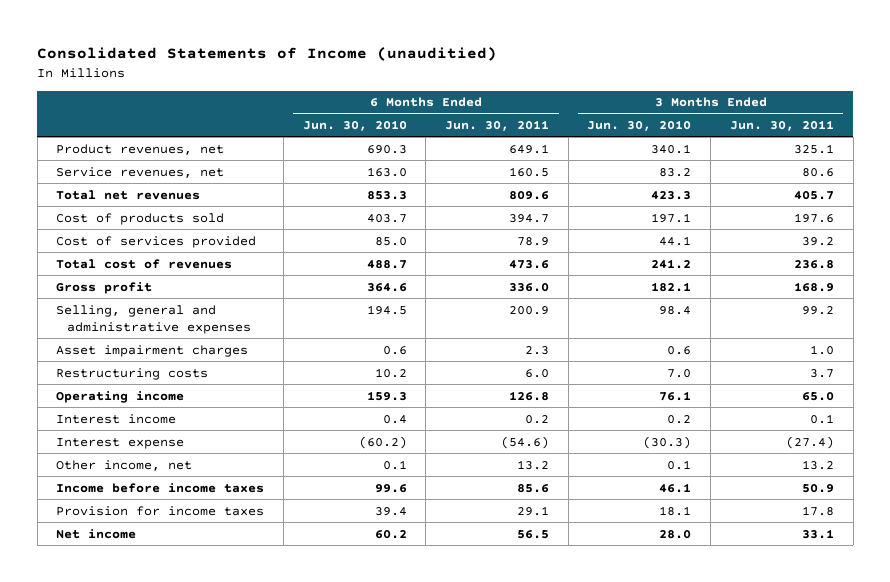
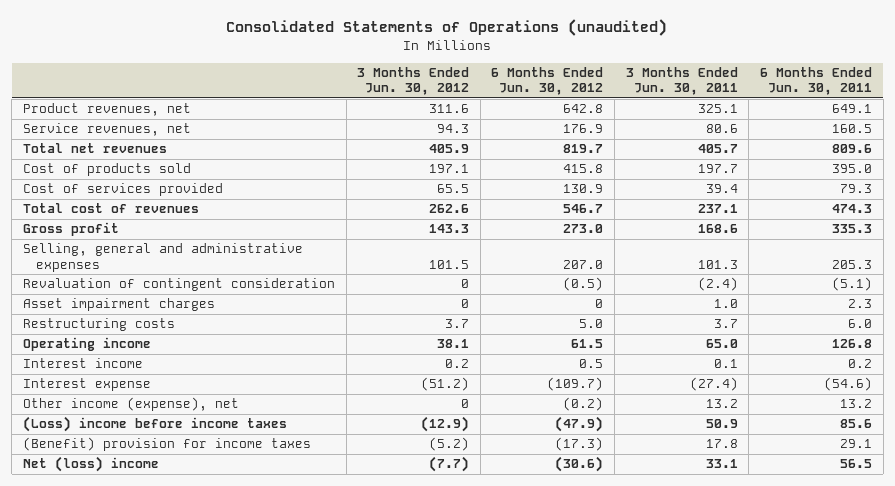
[37,47,498,62] Consolidated Statements of Income (unauditied) -> [226,18,668,36] Consolidated Statements of Operations (unaudited)
[302,120,407,132] Jun. 30, 2010 -> none
[587,120,692,132] Jun. 30, 2010 -> none
none -> [357,67,470,96] 3 Months Ended Jun. 30, 2012
none -> [491,67,604,96] 6 Months Ended Jun. 30, 2012
[509,213,550,223] 394.7 -> [832,164,873,174] 395.0
[793,212,834,223] 197.6 -> [697,164,738,174] 197.7
[517,236,550,246] 78.9 -> [840,184,873,194] 79.3
[801,236,834,246] 39.2 -> [705,184,738,194] 39.4
[509,259,550,269] 473.6 -> [832,204,873,214] 474.3
[793,259,834,269] 236.8 -> [697,204,738,214] 237.1
[509,282,550,292] 336.0 -> [832,224,873,234] 335.3
[793,281,834,292] 168.9 -> [697,224,738,234] 168.6
[509,305,550,315] 200.9 -> [832,259,873,269] 205.3
[801,305,834,315] 99.2 -> [697,259,738,269] 101.3
none -> [22,278,335,292] Revaluation of contingent consideration
[56,459,193,471] Other income, net -> [22,397,239,412] Other income (expense), net
[56,482,265,493] Income before income taxes -> [22,416,287,433] (Loss) income before income taxes
[56,505,265,516] Provision for income taxes -> [22,437,311,452] (Benefit) provision for income taxes
[56,528,137,539] Net income -> [22,456,159,473] Net (loss) income

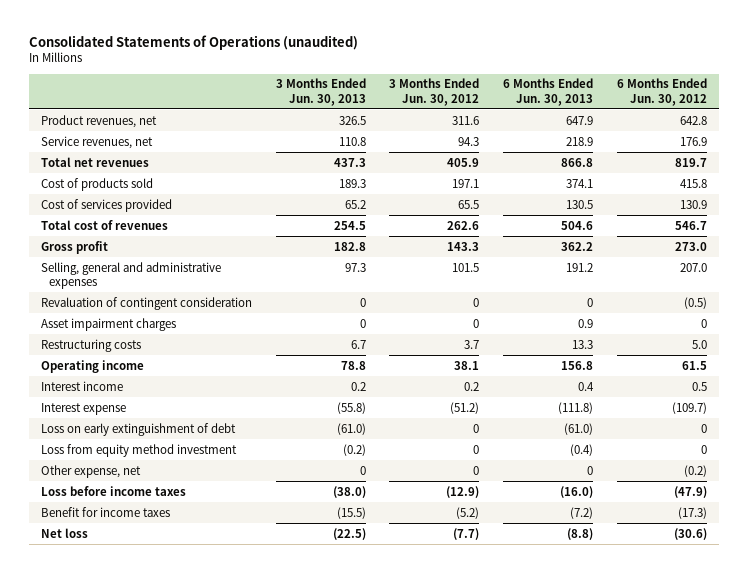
[625,67,738,96] 3 Months Ended Jun. 30, 2011 -> none
[760,67,873,96] 6 Months Ended Jun. 30, 2011 -> none
none -> [275,78,366,106] 3 Months Ended Jun. 30, 2013
none -> [502,78,593,106] 6 Months Ended Jun. 30, 2013
none -> [40,422,236,436] Loss on early extinguishment of debt
none -> [40,443,237,457] Loss from equity method investment
[22,397,239,412] Other income (expense), net -> [40,464,141,478] Other expense, net
[22,416,287,433] (Loss) income before income taxes -> [40,485,186,496] Loss before income taxes
[22,437,311,452] (Benefit) provision for income taxes -> [40,506,170,517] Benefit for income taxes
[22,456,159,473] Net (loss) income -> [40,527,88,538] Net loss

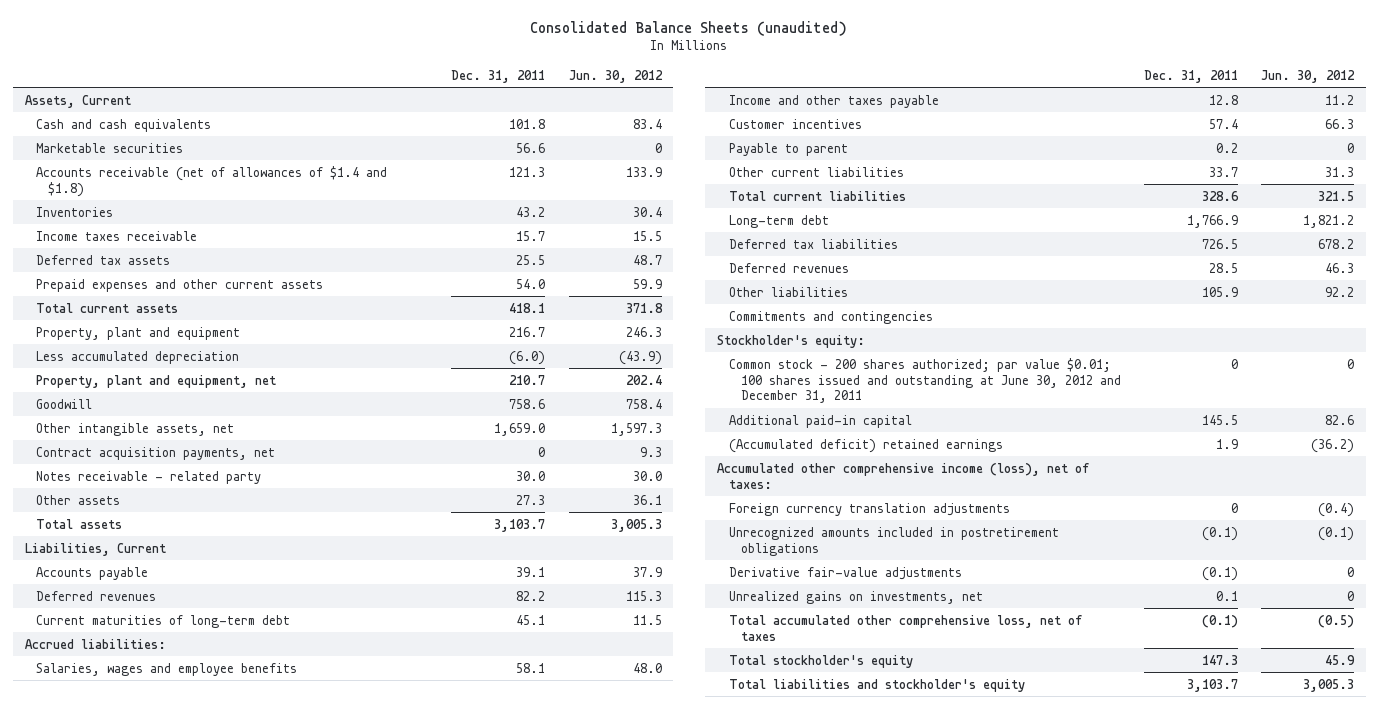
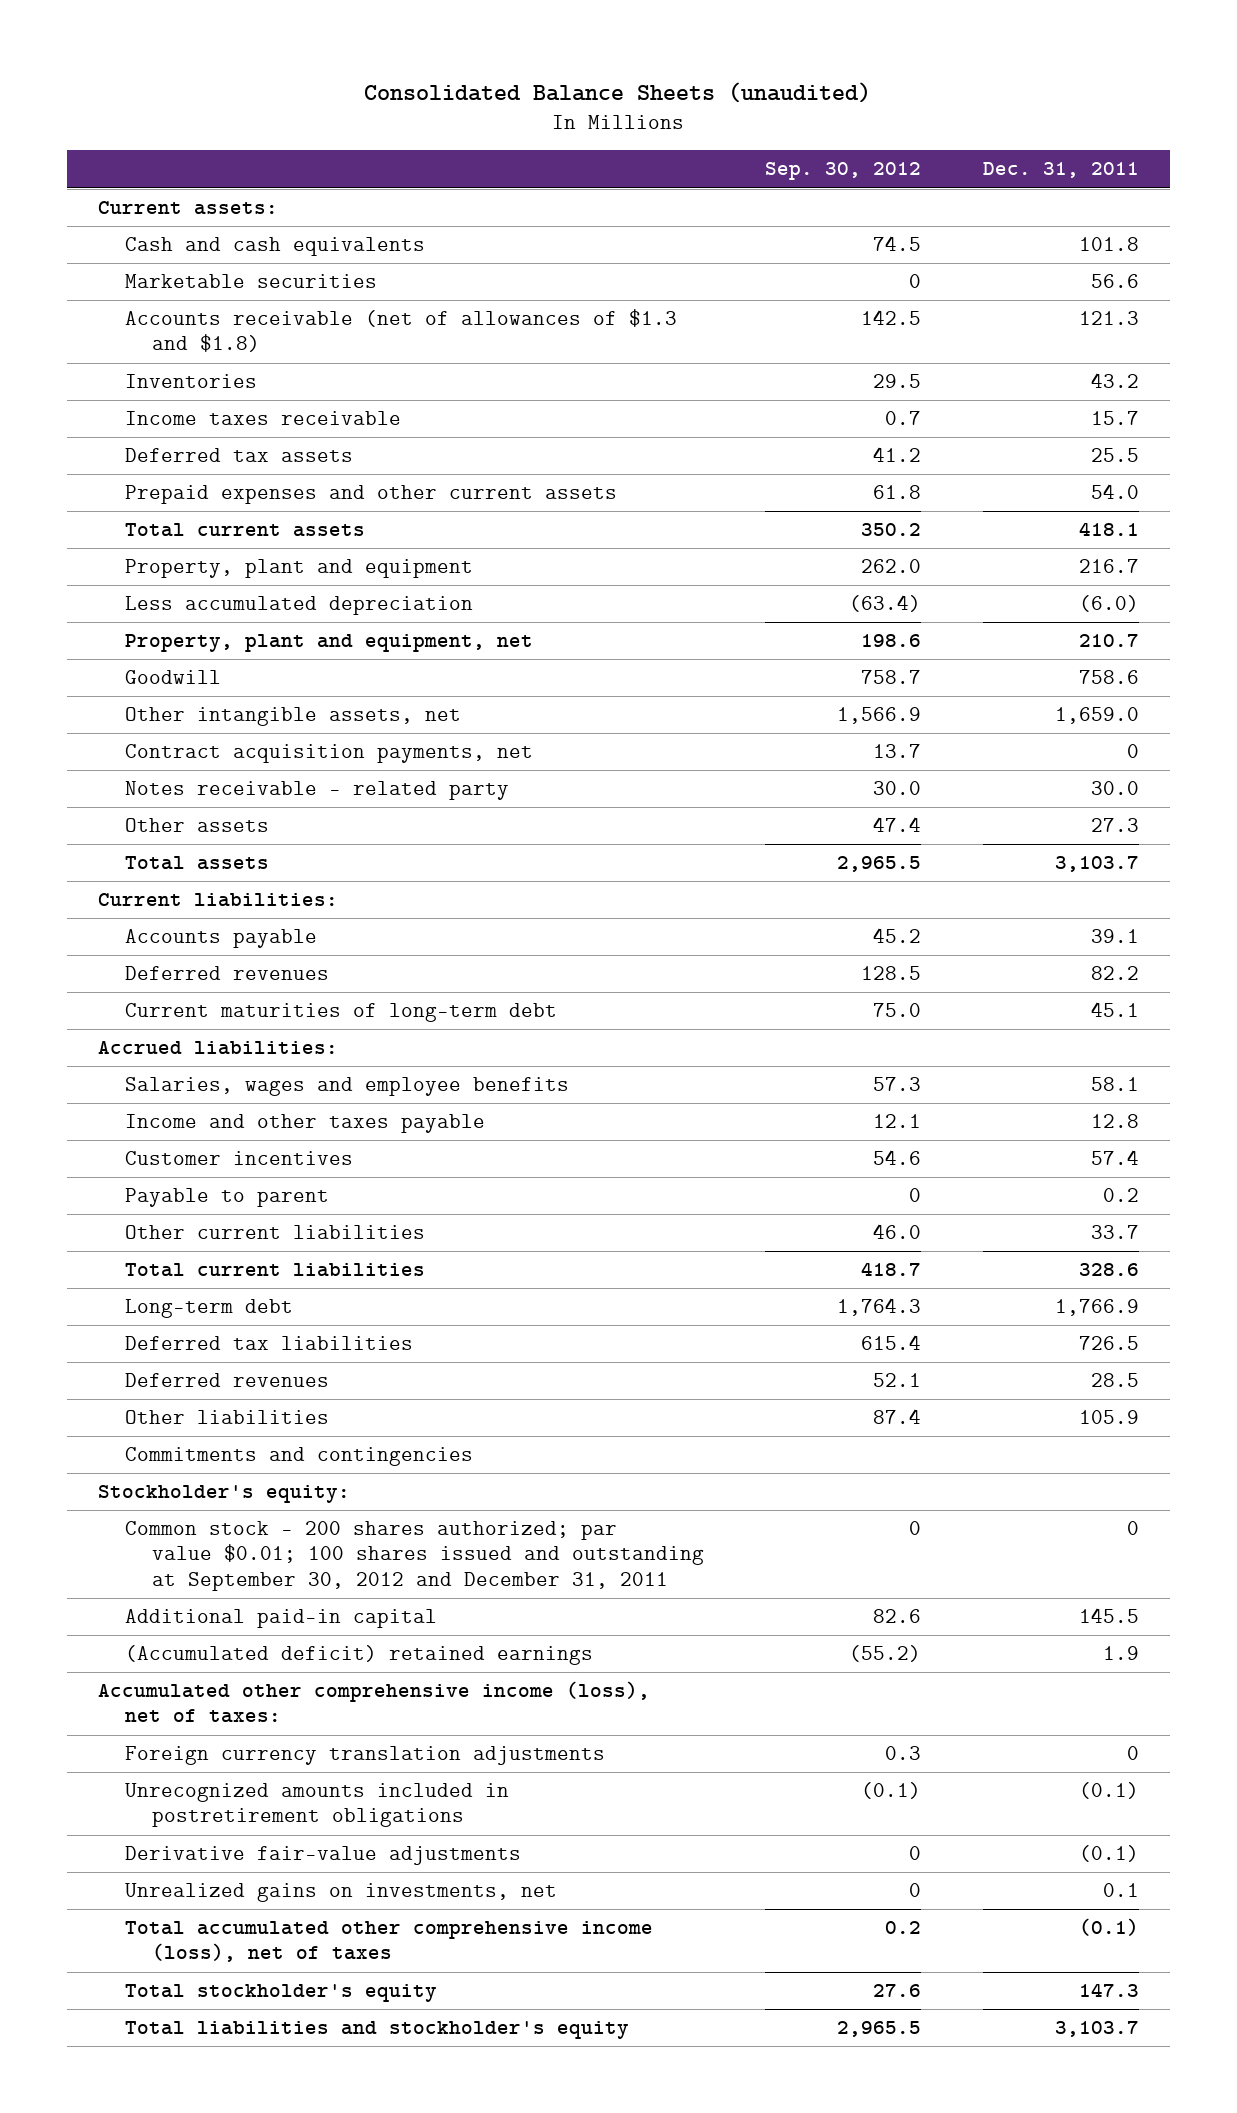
[568,69,663,83] Jun. 30, 2012 -> none
none -> [765,162,922,181] Sep. 30, 2012
[24,94,131,108] Assets, Current -> [98,201,279,216] Current assets:
[36,165,388,197] Accounts receivable (net of allowances of $1.4 and $1.8) -> [124,309,677,353] Accounts receivable (net of allowances of $1.3 and $1.8)
[24,542,166,556] Liabilities, Current -> [98,893,339,908] Current liabilities:
[728,357,1121,404] Common stock - 200 shares authorized; par value $0.01; 100 shares issued and outstanding at June 30, 2012 and December 31, 2011 -> [124,1521,704,1591] Common stock - 200 shares authorized; par value $0.01; 100 shares issued and outstanding at September 30, 2012 and December 31, 2011
[728,614,1082,641] Total accumulated other comprehensive loss, net of taxes -> [124,1921,653,1963] Total accumulated other comprehensive income (loss), net of taxes

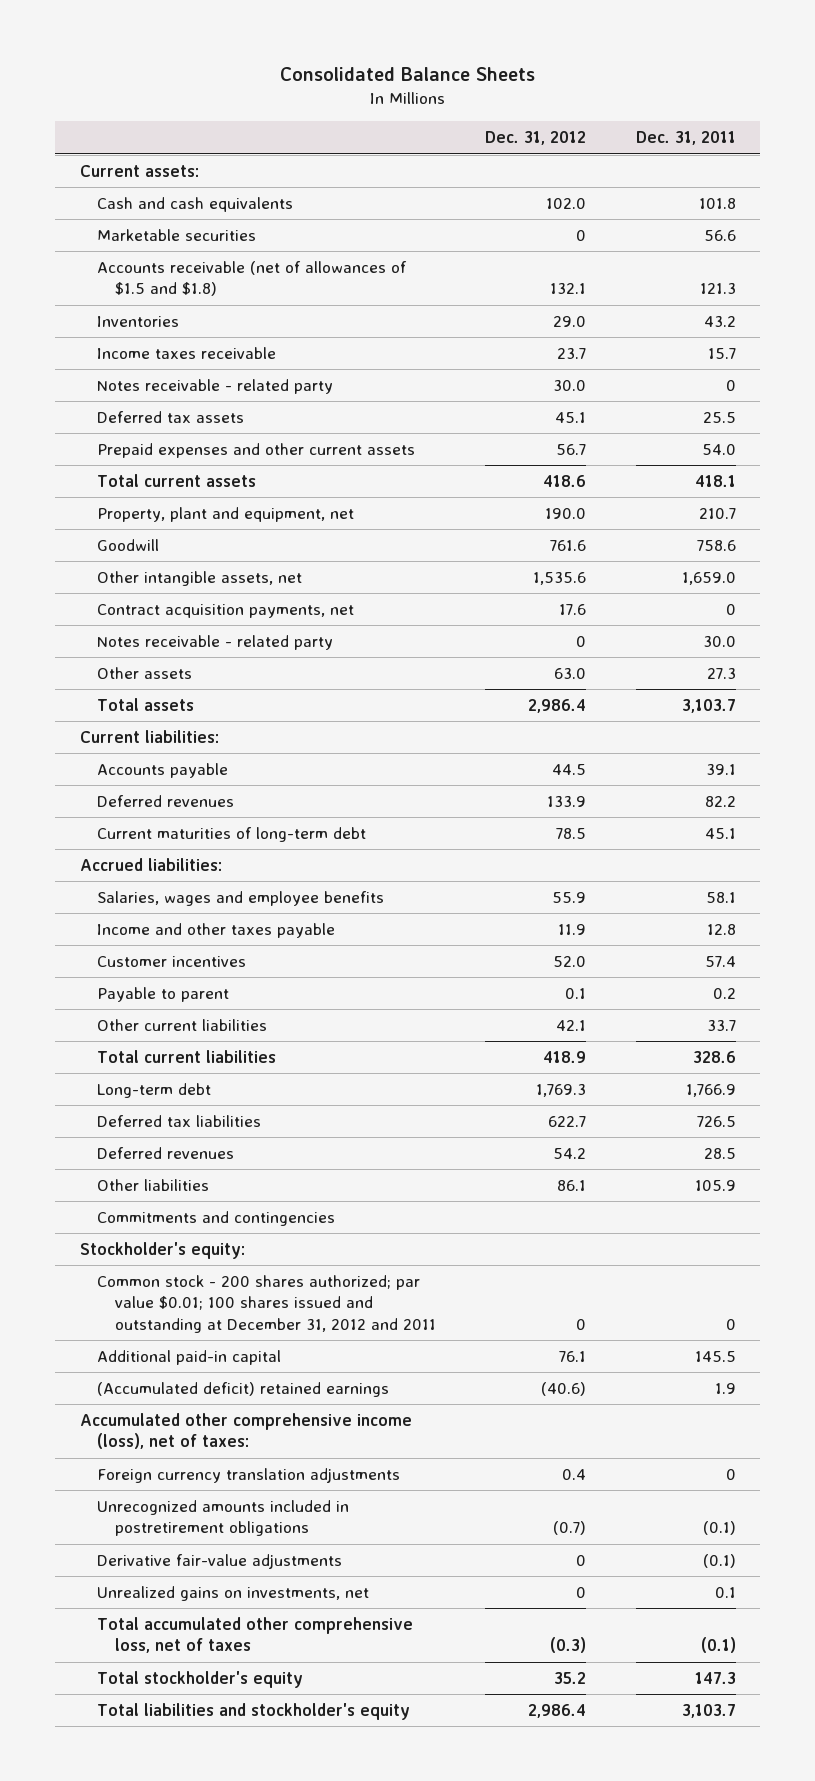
[364,82,872,104] Consolidated Balance Sheets (unaudited) -> [279,67,535,82] Consolidated Balance Sheets
[765,162,922,181] Sep. 30, 2012 -> none
none -> [485,131,587,146] Dec. 31, 2012
[124,309,677,353] Accounts receivable (net of allowances of $1.3 and $1.8) -> [97,260,408,297] Accounts receivable (net of allowances of $1.5 and $1.8)
none -> [97,378,334,394] Notes receivable - related party
[124,559,473,579] Property, plant and equipment -> none
[124,596,473,616] Less accumulated depreciation -> none
[124,1521,704,1591] Common stock - 200 shares authorized; par value $0.01; 100 shares issued and outstanding at September 30, 2012 and December 31, 2011 -> [97,1274,436,1333] Common stock - 200 shares authorized; par value $0.01; 100 shares issued and outstanding at December 31, 2012 and 2011
[124,1921,653,1963] Total accumulated other comprehensive income (loss), net of taxes -> [97,1616,414,1654] Total accumulated other comprehensive loss, net of taxes

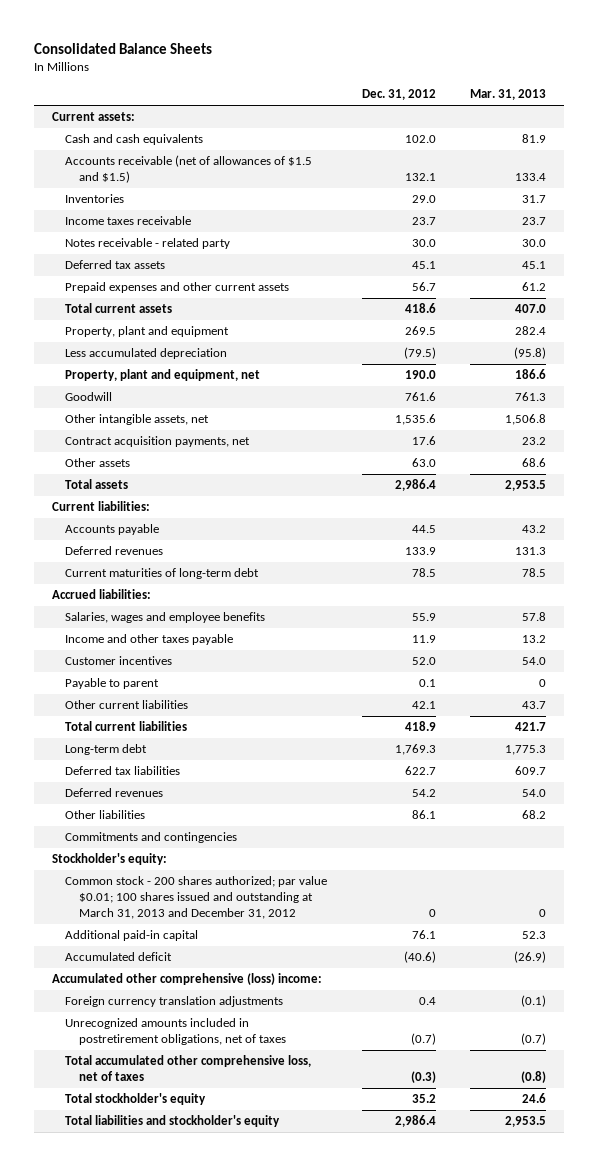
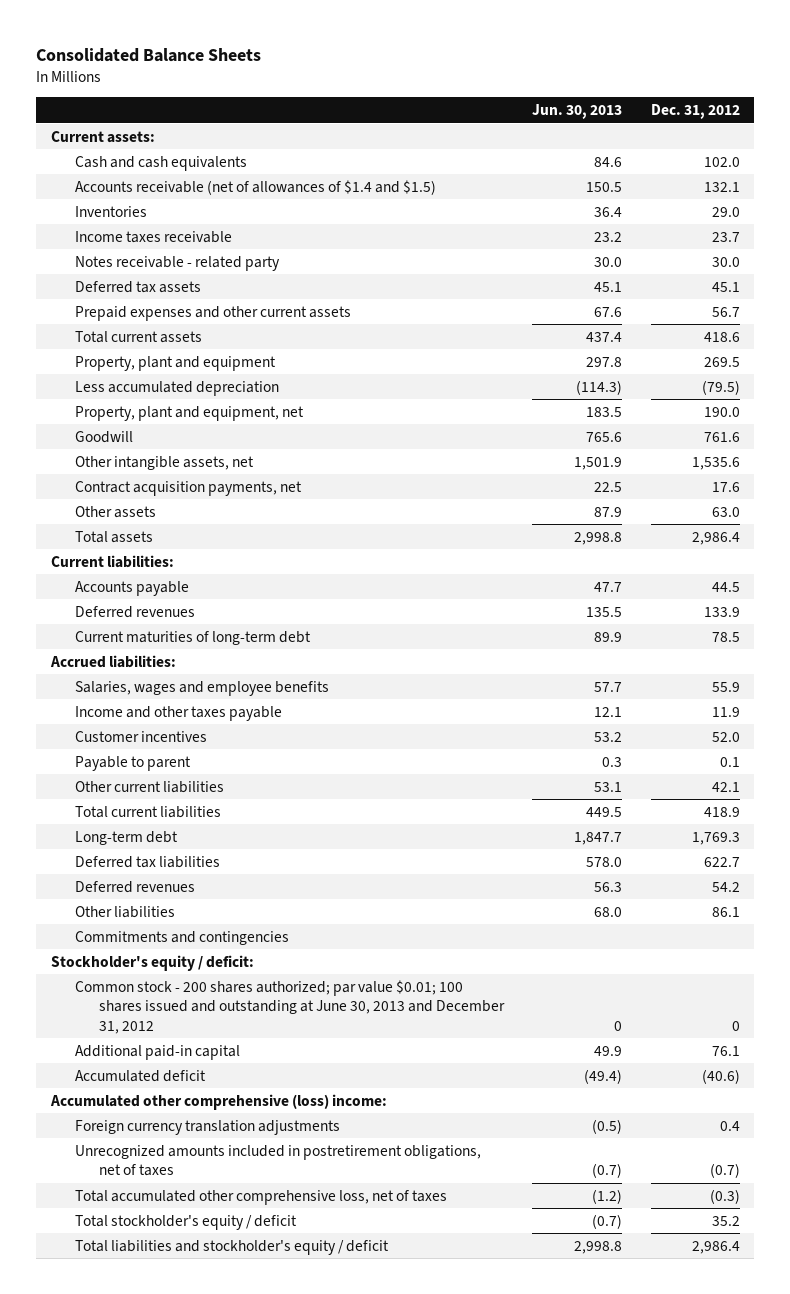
[470,89,547,101] Mar. 31, 2013 -> none
none -> [532,104,623,120] Jun. 30, 2013
[65,155,313,184] Accounts receivable (net of allowances of $1.5 and $1.5) -> [74,179,436,195] Accounts receivable (net of allowances of $1.4 and $1.5)
[51,853,167,866] Stockholder's equity: -> [50,954,254,971] Stockholder's equity / deficit:
[65,876,328,920] Common stock - 200 shares authorized; par value $0.01; 100 shares issued and outstanding at March 31, 2013 and December 31, 2012 -> [74,979,505,1034] Common stock - 200 shares authorized; par value $0.01; 100 shares issued and outstanding at June 30, 2013 and December 31, 2012
[65,1093,207,1106] Total stockholder's equity -> [74,1214,297,1230] Total stockholder's equity / deficit
[65,1115,281,1128] Total liabilities and stockholder's equity -> [74,1239,389,1255] Total liabilities and stockholder's equity / deficit

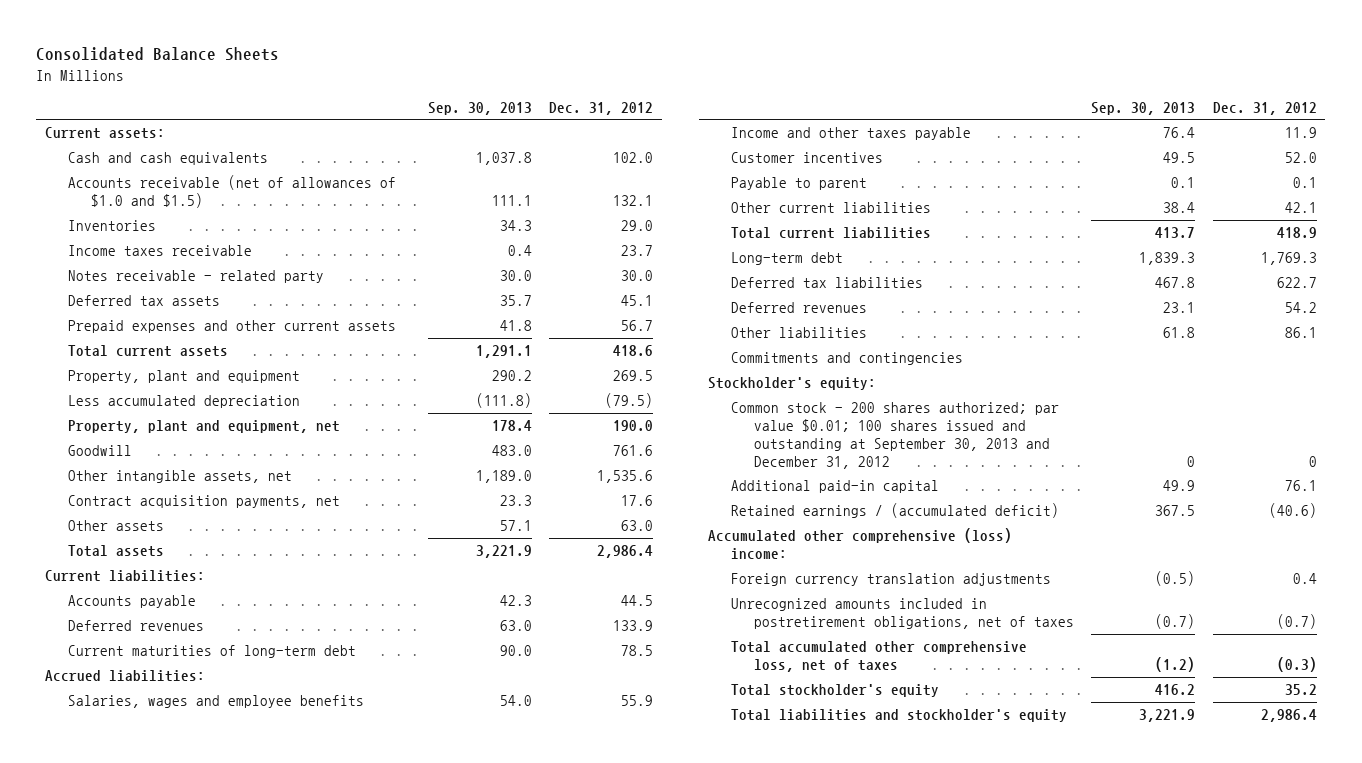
[532,104,623,120] Jun. 30, 2013 -> none
none -> [428,101,533,115] Sep. 30, 2013
[74,179,436,195] Accounts receivable (net of allowances of $1.4 and $1.5) -> [67,175,396,209] Accounts receivable (net of allowances of $1.0 and $1.5)
[50,954,254,971] Stockholder's equity / deficit: -> [708,377,877,391] Stockholder's equity:
[74,979,505,1034] Common stock - 200 shares authorized; par value $0.01; 100 shares issued and outstanding at June 30, 2013 and December 31, 2012 -> [731,402,1060,469] Common stock - 200 shares authorized; par value $0.01; 100 shares issued and outstanding at September 30, 2013 and December 31, 2012
[74,1069,206,1082] Accumulated deficit -> [731,503,1060,519] Retained earnings / (accumulated deficit)
[74,1214,297,1230] Total stockholder's equity / deficit -> [731,684,940,698] Total stockholder's equity
[74,1239,389,1255] Total liabilities and stockholder's equity / deficit -> [731,709,1068,723] Total liabilities and stockholder's equity

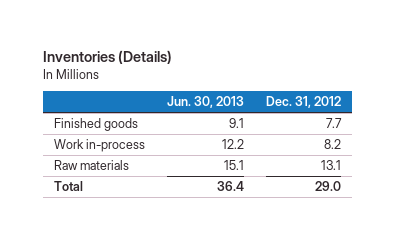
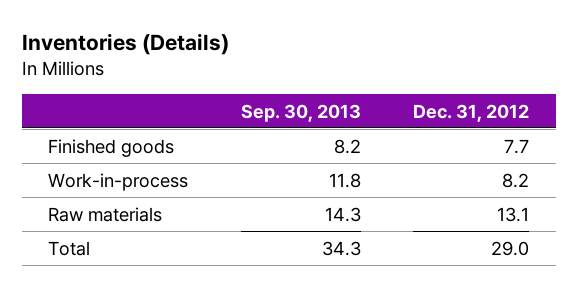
[166,96,244,109] Jun. 30, 2013 -> none
none -> [240,103,361,122] Sep. 30, 2013
[53,139,145,153] Work in-process -> [47,172,188,191] Work-in-process

